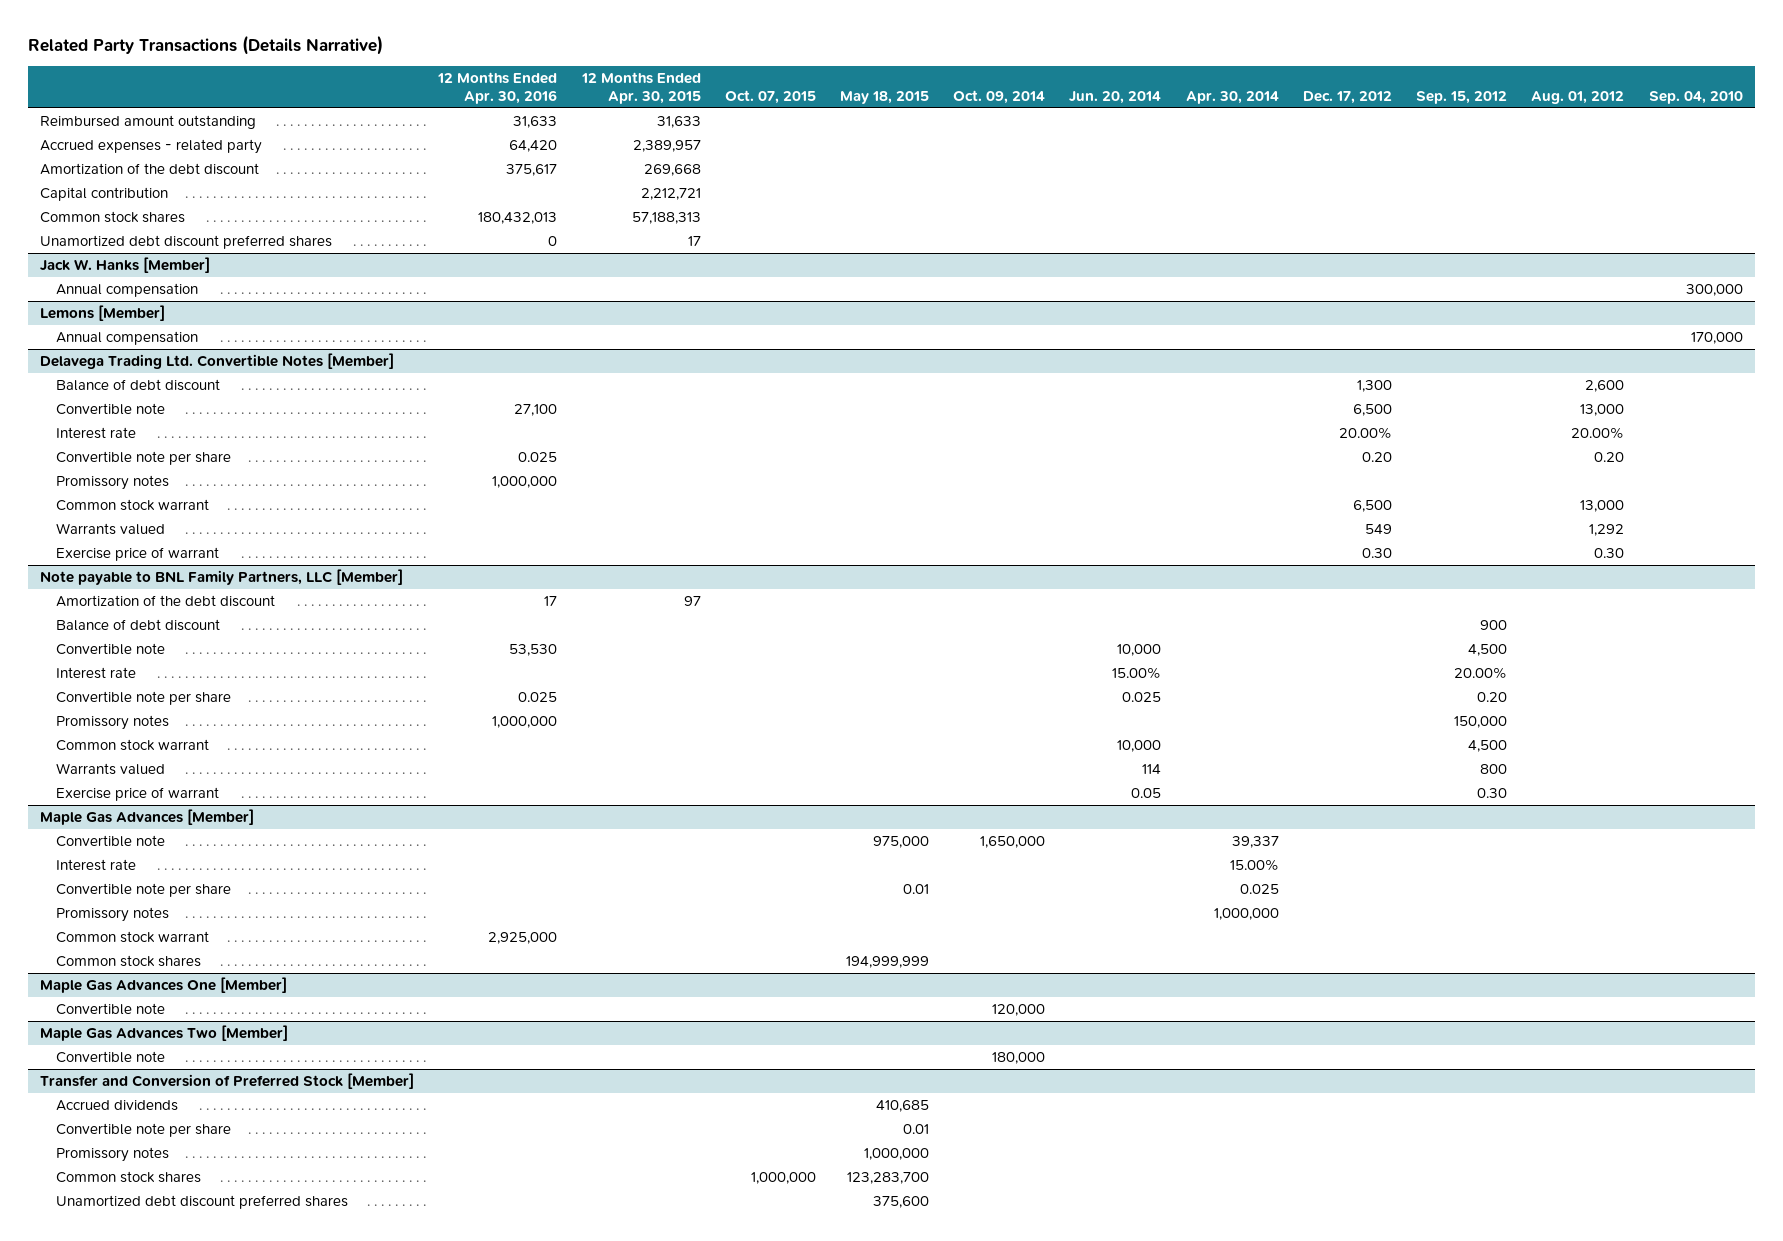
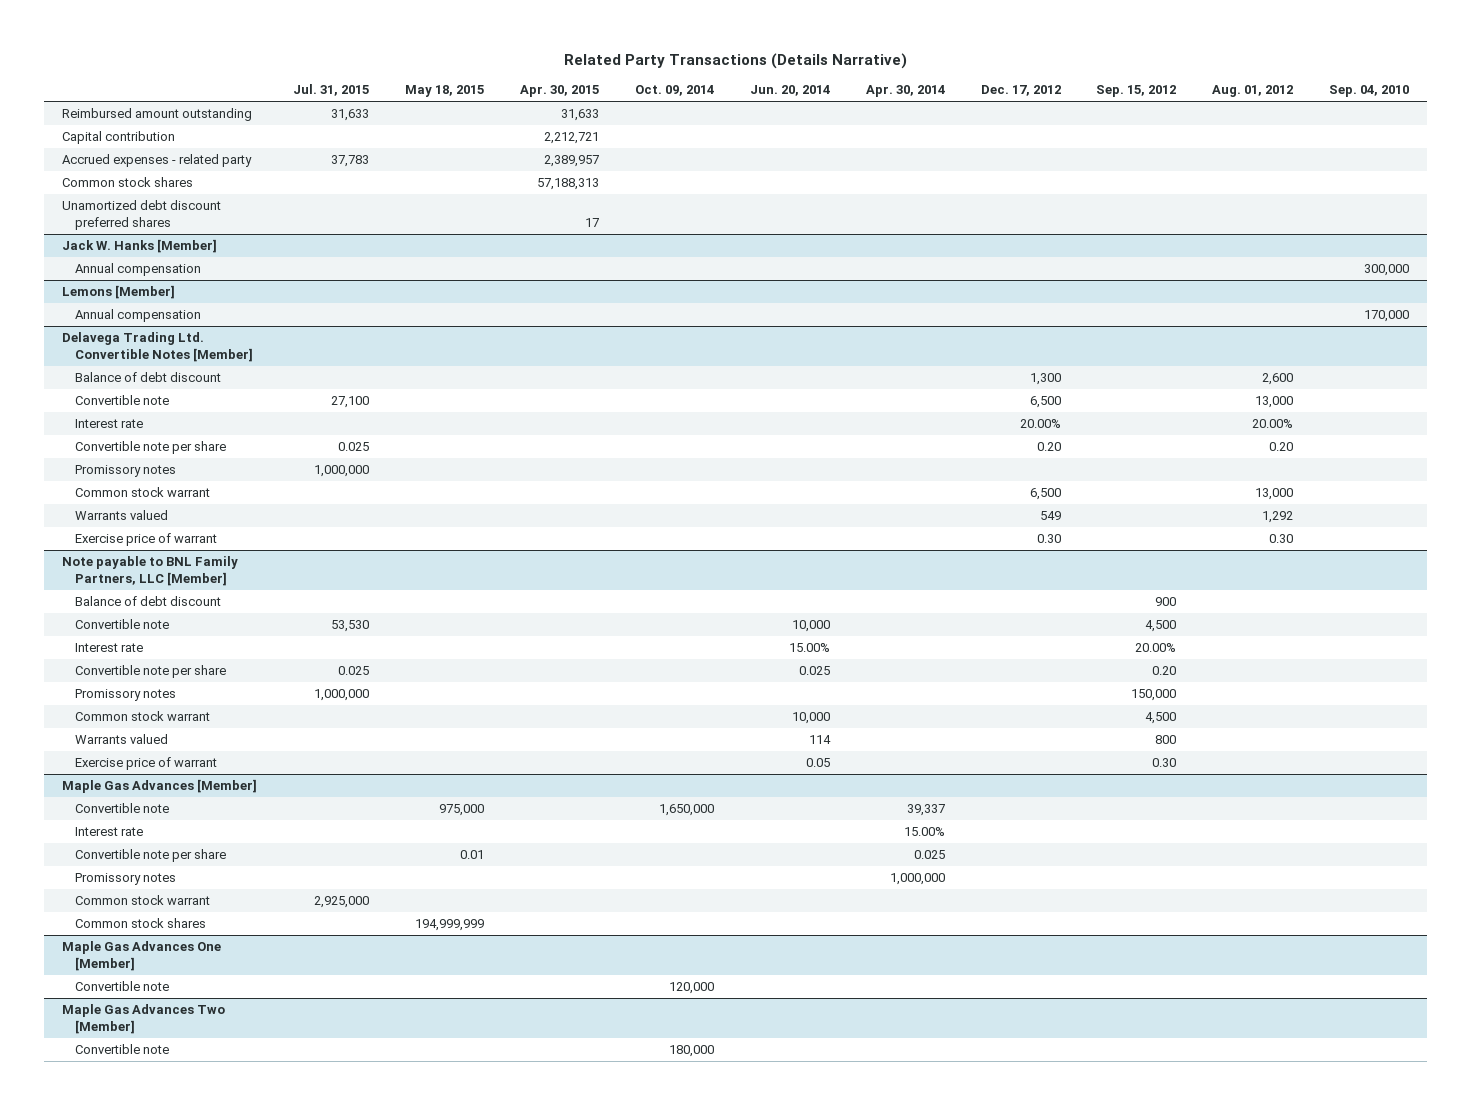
[437,71,558,104] 12 Months Ended Apr. 30, 2016 -> none
[580,71,701,104] 12 Months Ended Apr. 30, 2015 -> none
[724,89,816,104] Oct. 07, 2015 -> none
none -> [293,84,370,97] Jul. 31, 2015
none -> [519,85,599,98] Apr. 30, 2015
[40,162,260,175] Amortization of the debt discount -> none
[40,138,263,154] Accrued expenses - related party -> [62,154,253,168] Accrued expenses - related party
[55,594,275,607] Amortization of the debt discount -> none
[40,1072,415,1089] Transfer and Conversion of Preferred Stock [Member] -> none
[55,1099,178,1111] Accrued dividends -> none
[55,1122,231,1137] Convertible note per share -> none
[55,1146,169,1162] Promissory notes -> none
[55,1170,201,1183] Common stock shares -> none
[55,1194,348,1209] Unamortized debt discount preferred shares -> none

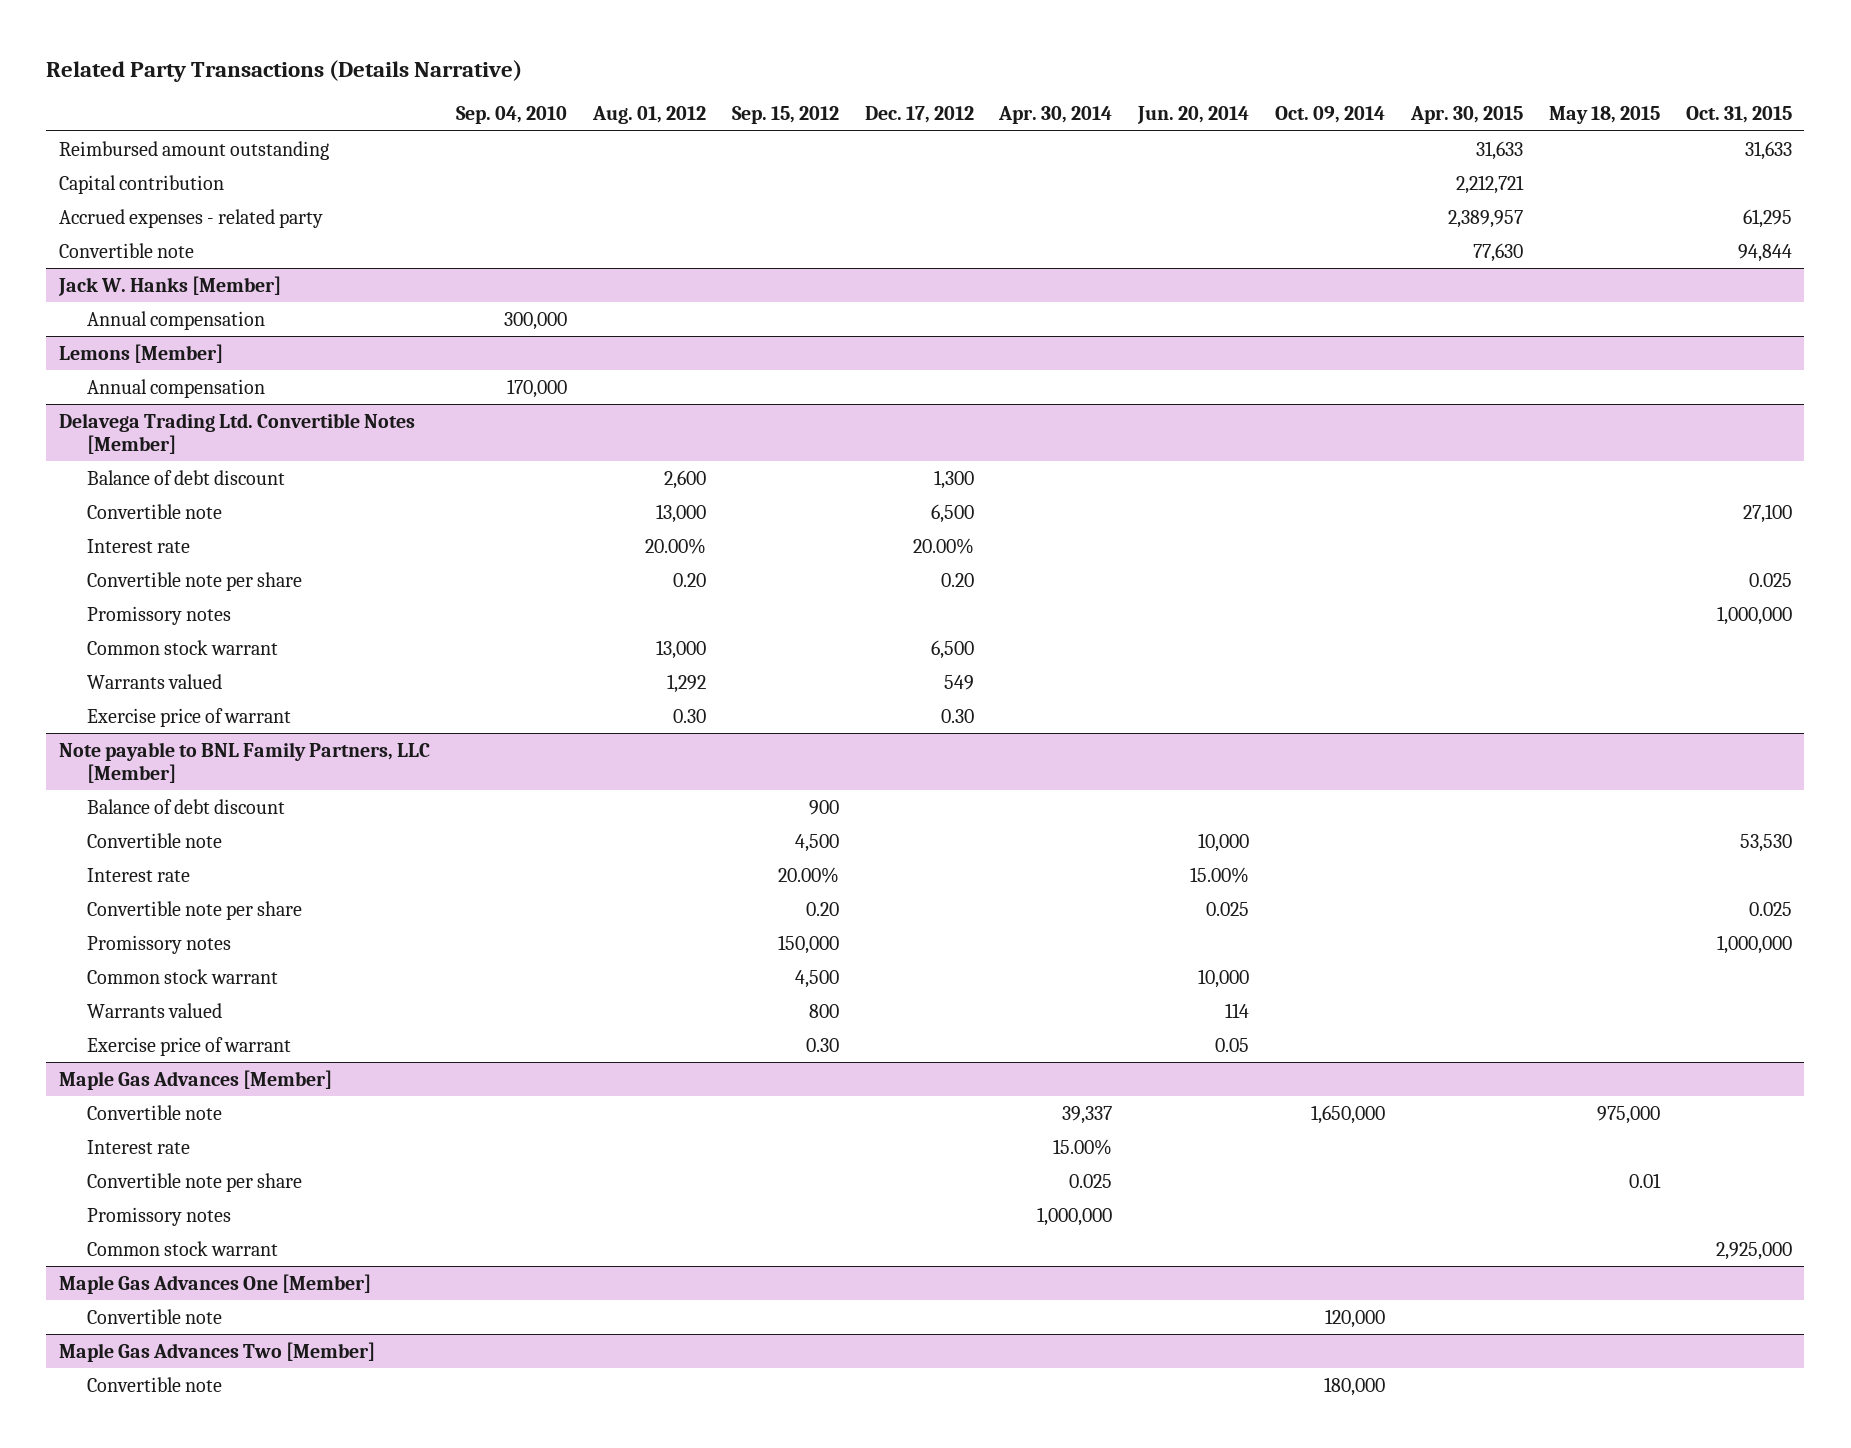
[293,84,370,97] Jul. 31, 2015 -> none
none -> [1685,106,1792,124] Oct. 31, 2015
[62,177,194,188] Common stock shares -> none
[62,200,222,231] Unamortized debt discount preferred shares -> none
none -> [59,242,195,258] Convertible note
[75,918,207,929] Common stock shares -> none

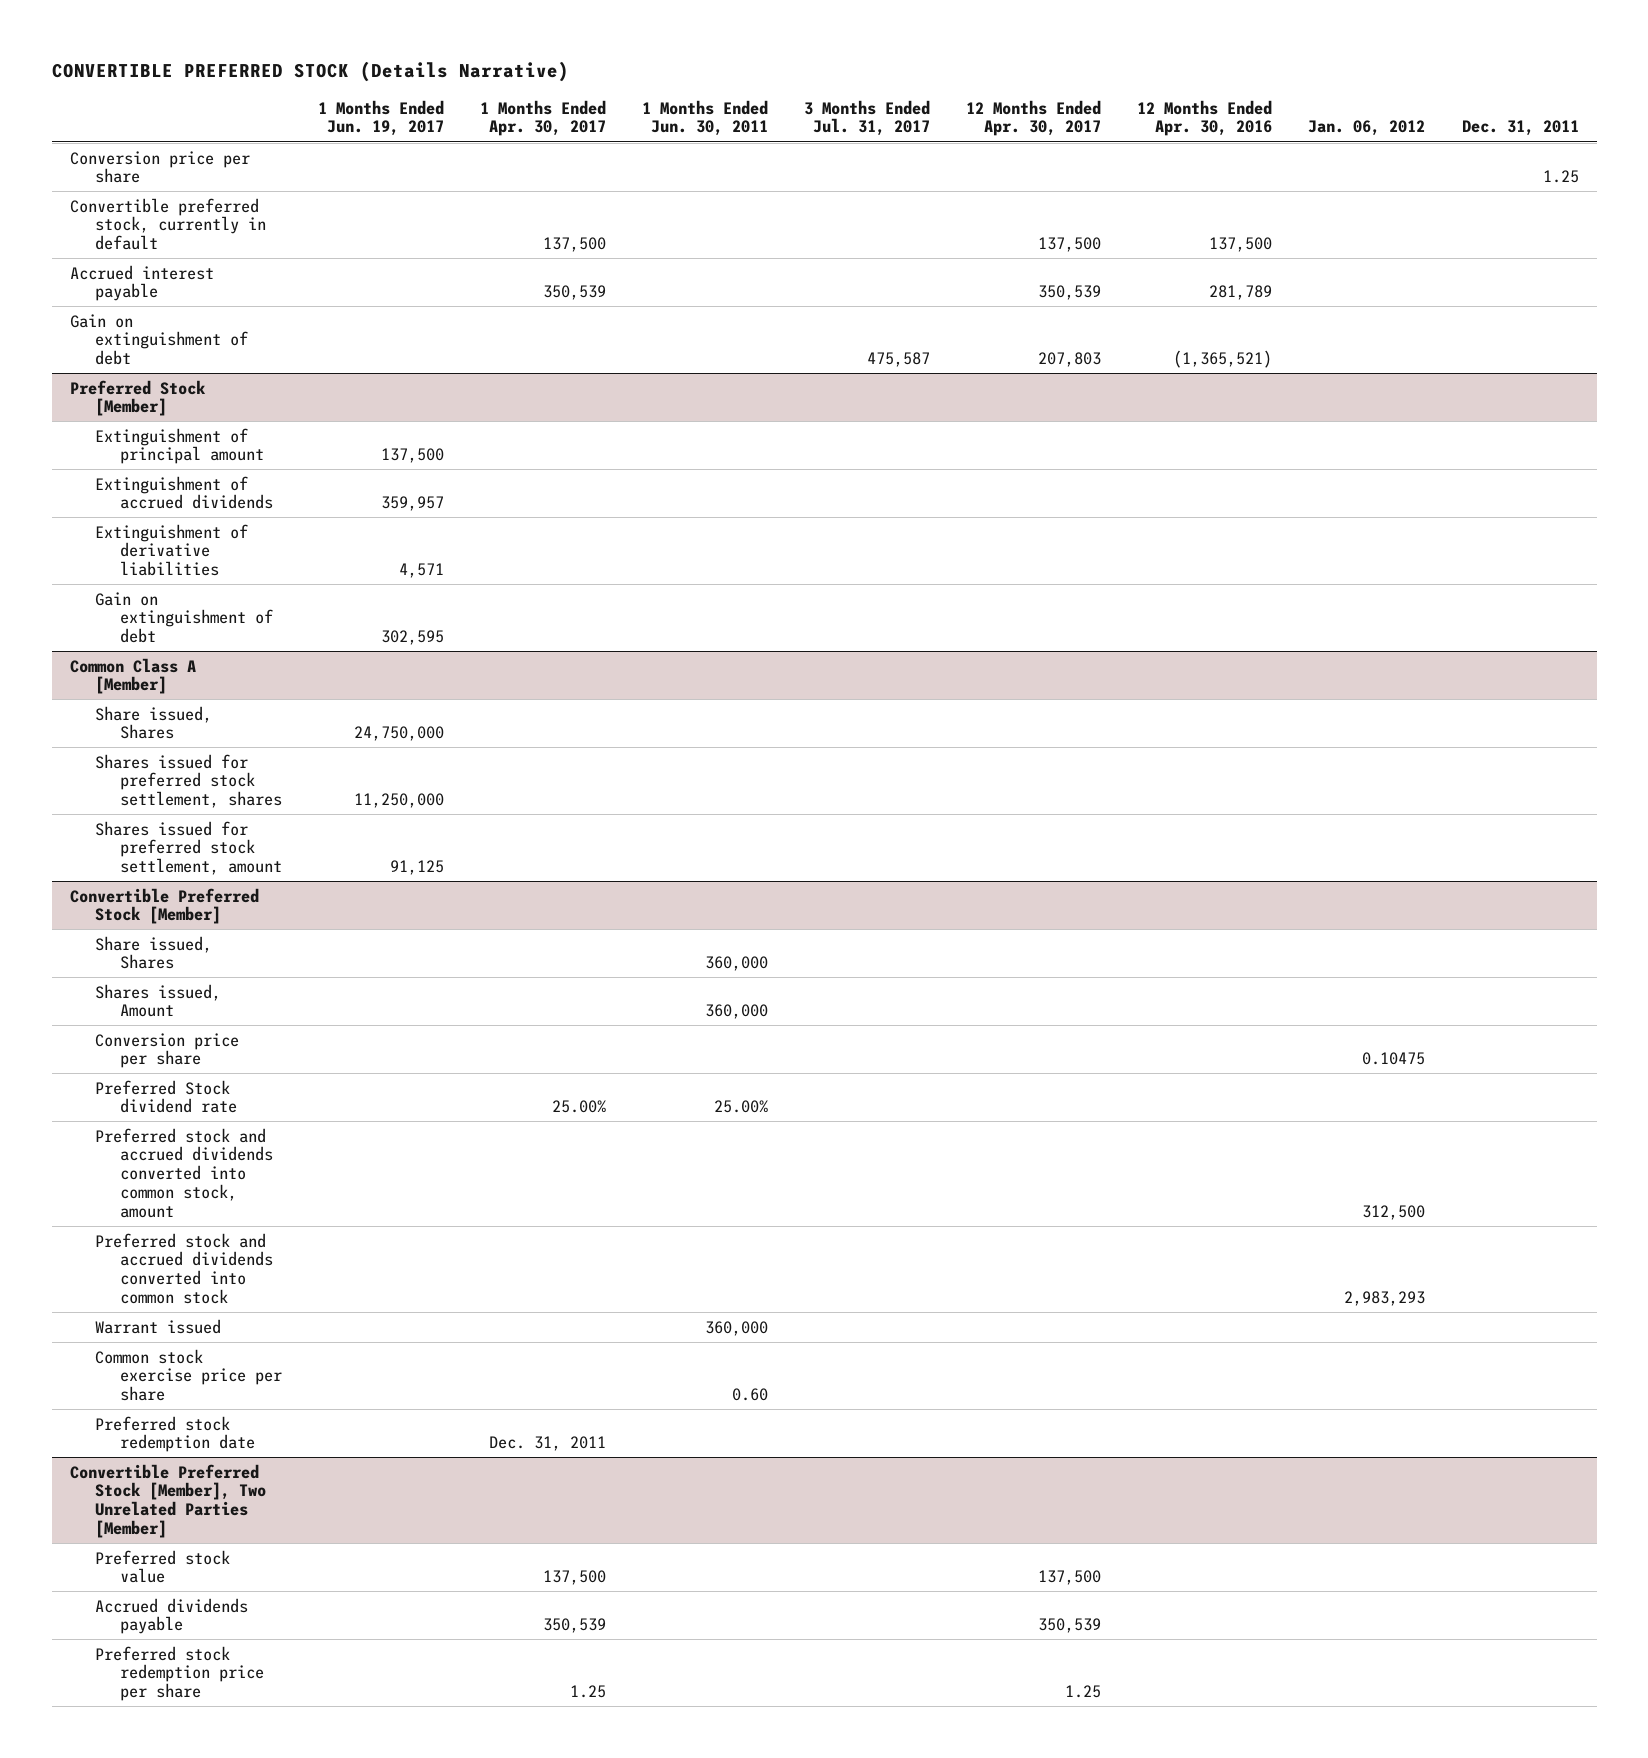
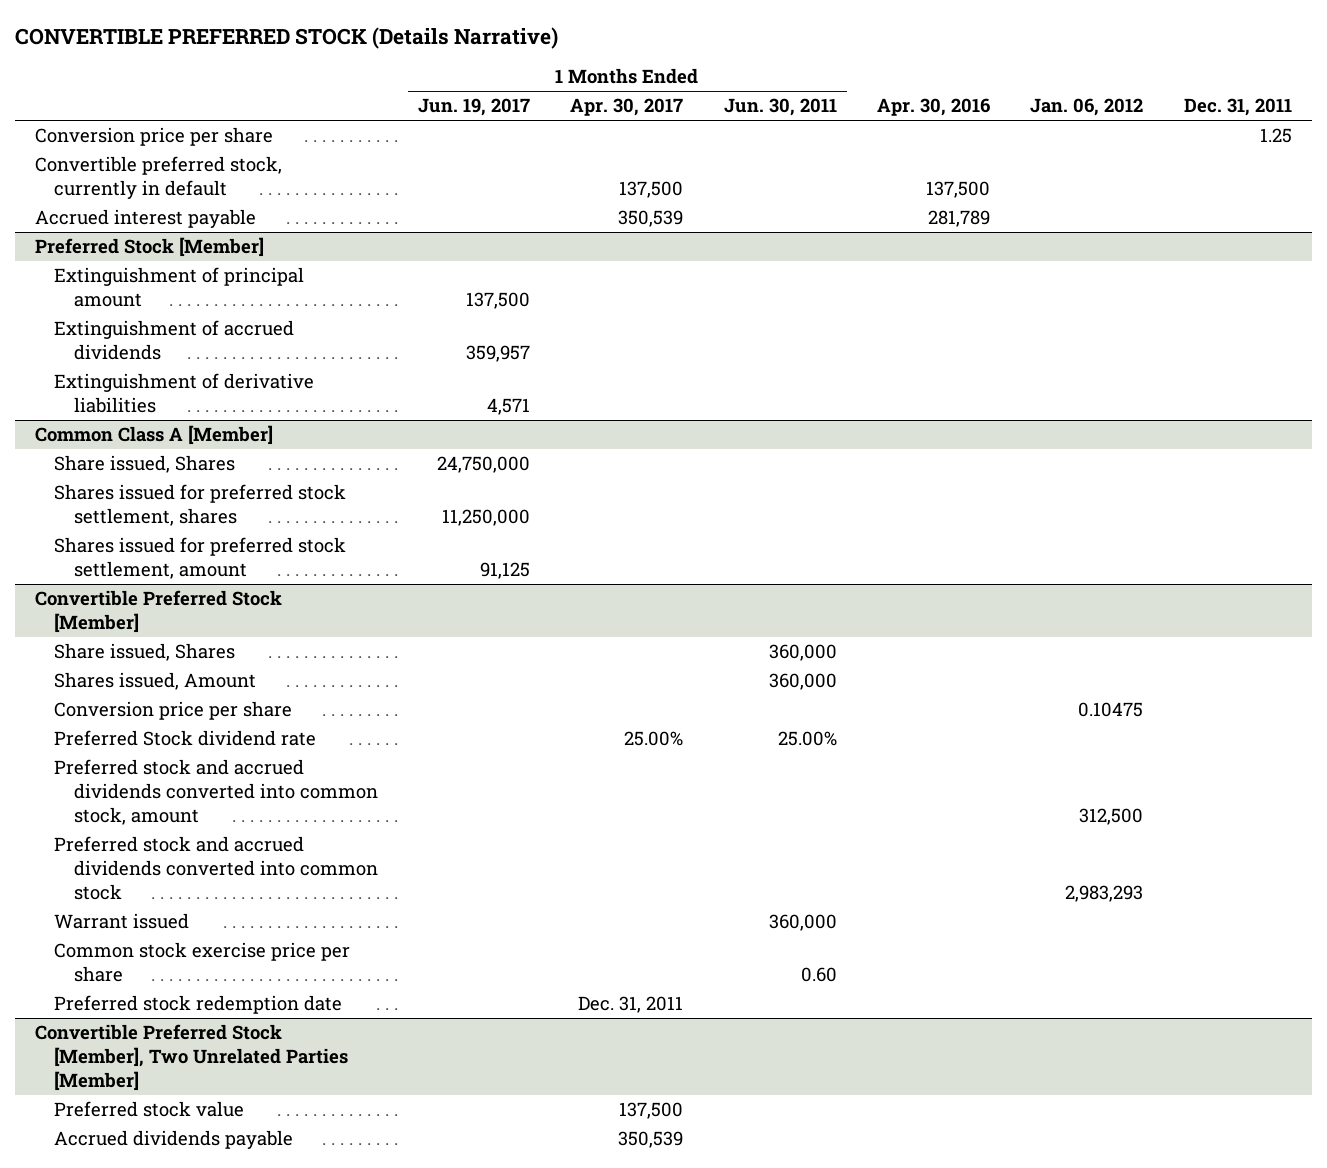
[804,99,931,137] 3 Months Ended Jul. 31, 2017 -> none
[966,99,1102,137] 12 Months Ended Apr. 30, 2017 -> none
[1137,99,1273,137] 12 Months Ended Apr. 30, 2016 -> none
none -> [876,98,990,117] Apr. 30, 2016
[69,313,248,366] Gain on extinguishment of debt -> none
[94,591,273,644] Gain on extinguishment of debt -> none
[94,1645,264,1702] Preferred stock redemption price per share -> none

